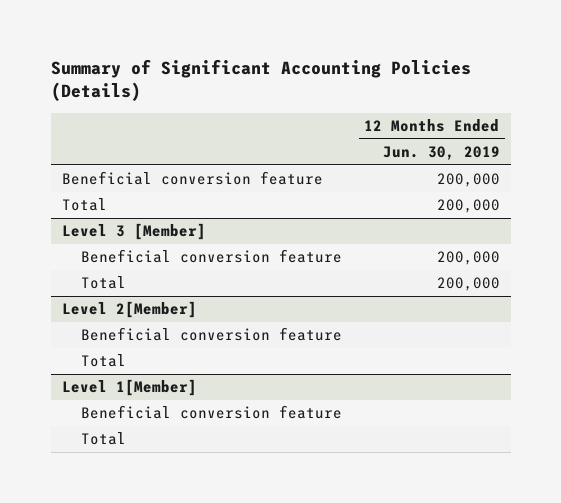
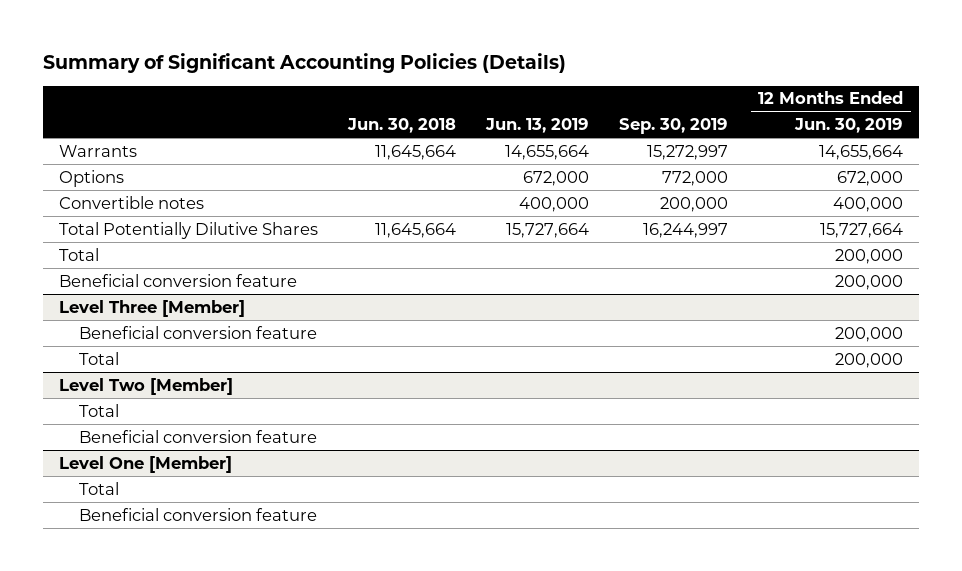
none -> [346,118,456,134] Jun. 30, 2018
none -> [484,118,589,134] Jun. 13, 2019
none -> [619,118,729,135] Sep. 30, 2019
[61,171,323,186] Beneficial conversion feature -> none
none -> [58,144,137,157] Warrants
none -> [58,169,124,187] Options
none -> [58,195,204,209] Convertible notes
none -> [58,221,318,239] Total Potentially Dilutive Shares
[61,223,206,241] Level 3 [Member] -> none
none -> [58,299,245,317] Level Three [Member]
none -> [79,325,318,339] Beneficial conversion feature
[81,327,343,342] Beneficial conversion feature -> none
[61,301,197,319] Level 2[Member] -> [58,377,233,395] Level Two [Member]
[61,379,197,397] Level 1[Member] -> none
none -> [58,455,232,473] Level One [Member]
none -> [79,507,318,521] Beneficial conversion feature

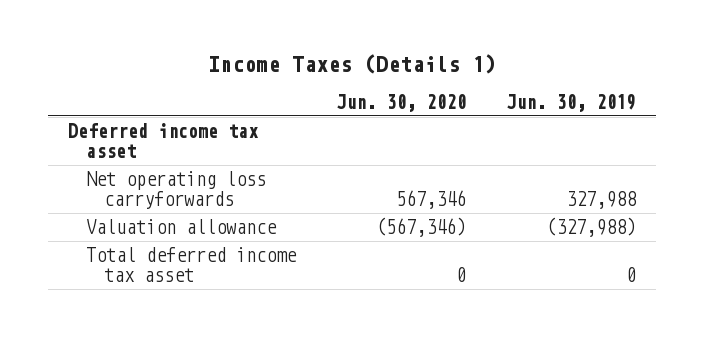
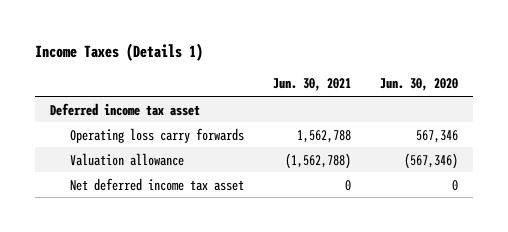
[506,93,637,112] Jun. 30, 2019 -> none
none -> [273,78,352,92] Jun. 30, 2021
[86,171,267,210] Net operating loss carryforwards -> [70,127,245,143] Operating loss carry forwards
[86,247,298,283] Total deferred income tax asset -> [70,177,245,191] Net deferred income tax asset

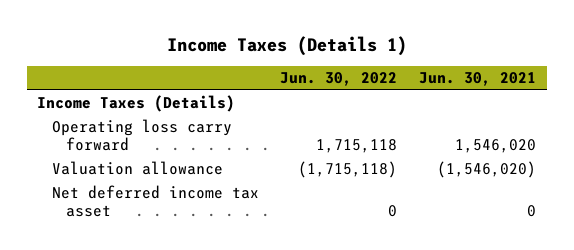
[380,78,459,92] Jun. 30, 2020 -> none
none -> [280,72,398,87] Jun. 30, 2022
[49,102,200,116] Deferred income tax asset -> none
none -> [37,95,236,113] Income Taxes (Details)
[70,127,245,143] Operating loss carry forwards -> [51,119,232,152] Operating loss carry forward
[297,129,352,143] 1,562,788 -> [455,139,537,154] 1,546,020
[285,152,352,169] (1,562,788) -> [437,161,537,179] (1,546,020)

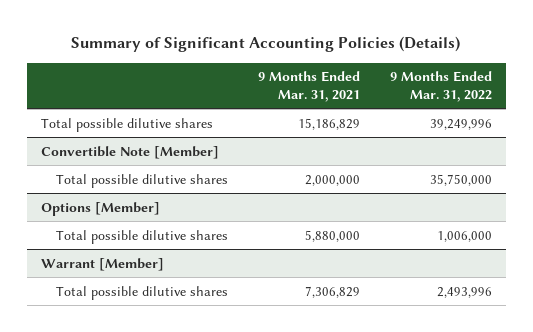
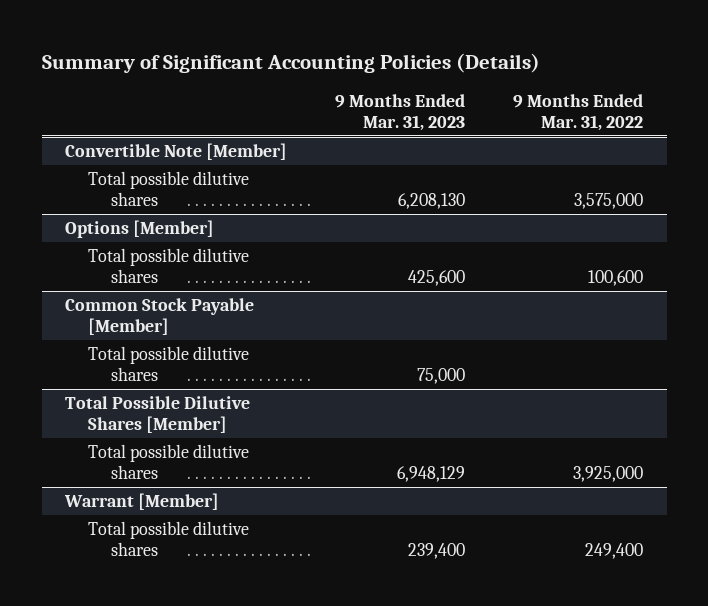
[257,71,360,102] 9 Months Ended Mar. 31, 2021 -> none
none -> [335,94,466,131] 9 Months Ended Mar. 31, 2023
[41,117,214,132] Total possible dilutive shares -> none
[429,173,492,186] 35,750,000 -> [573,192,643,209] 3,575,000
[436,230,492,242] 1,006,000 -> [587,269,643,286] 100,600
none -> [65,298,255,335] Common Stock Payable [Member]
none -> [88,346,250,381] Total possible dilutive shares
none -> [65,396,251,433] Total Possible Dilutive Shares [Member]
none -> [88,444,250,479] Total possible dilutive shares
[436,286,492,298] 2,493,996 -> [584,542,643,559] 249,400

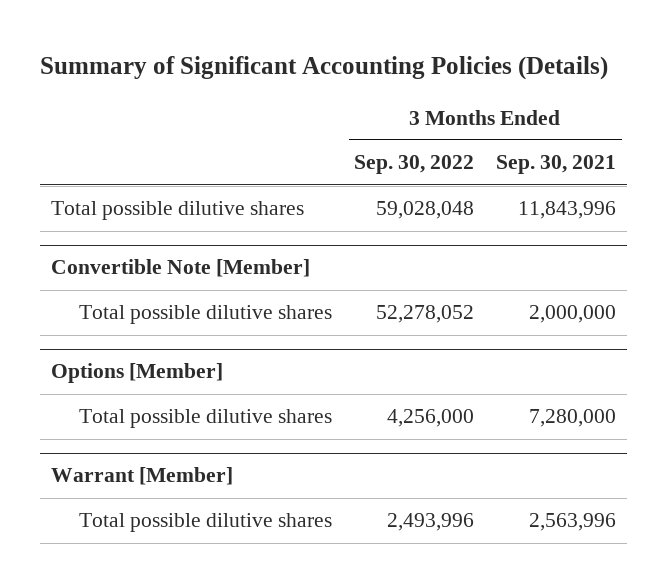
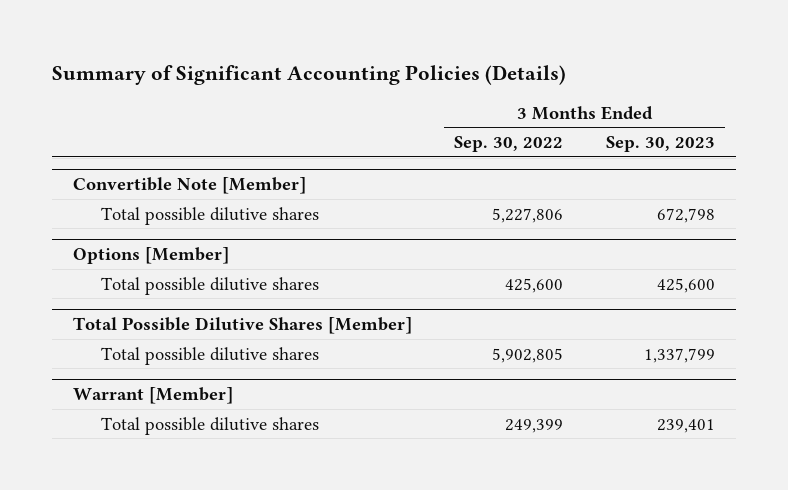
[496,155,617,175] Sep. 30, 2021 -> none
none -> [605,136,715,153] Sep. 30, 2023
[50,201,304,221] Total possible dilutive shares -> none
[376,305,475,324] 52,278,052 -> [492,207,564,223] 5,227,806
[387,409,475,428] 4,256,000 -> [505,277,564,293] 425,600
none -> [72,316,412,334] Total Possible Dilutive Shares [Member]
none -> [100,346,319,365] Total possible dilutive shares
[387,513,475,532] 2,493,996 -> [505,418,564,433] 249,399

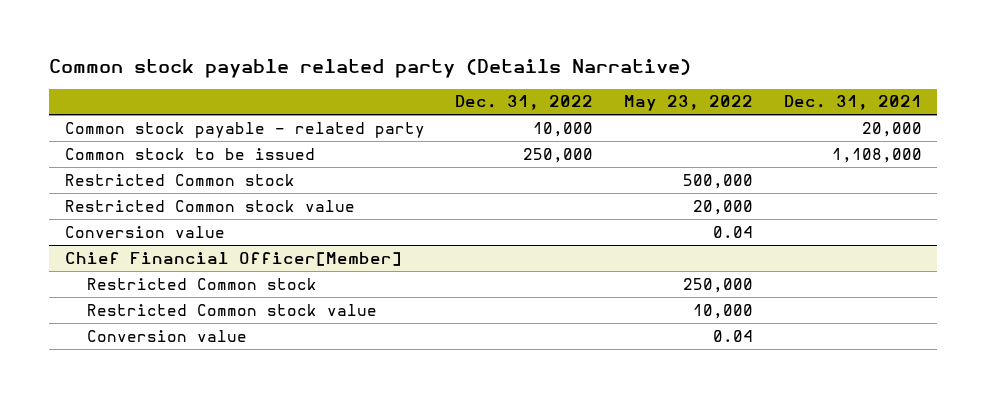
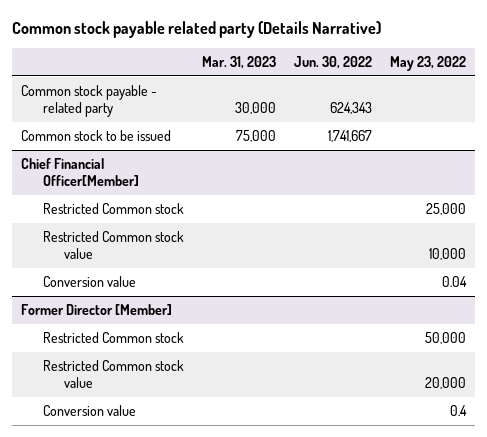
[455,95,594,111] Dec. 31, 2022 -> none
[783,95,922,111] Dec. 31, 2021 -> none
none -> [201,56,276,70] Mar. 31, 2023
none -> [294,56,373,70] Jun. 30, 2022
[64,173,295,186] Restricted Common stock -> none
[64,199,355,212] Restricted Common stock value -> none
[64,225,225,238] Conversion value -> none
[683,277,754,293] 250,000 -> [426,203,467,216] 25,000
none -> [21,304,173,316] Former Director [Member]
none -> [42,332,184,344] Restricted Common stock
none -> [42,360,184,389] Restricted Common stock value
none -> [42,405,136,417] Conversion value

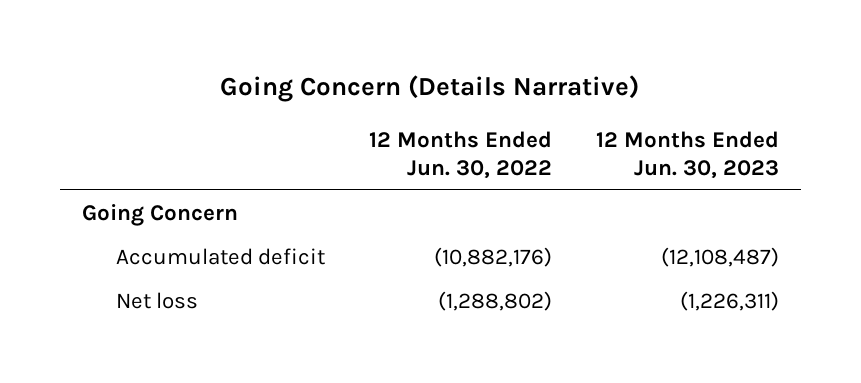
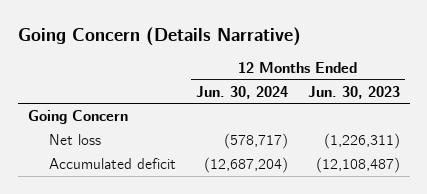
[369,131,553,179] 12 Months Ended Jun. 30, 2022 -> none
none -> [195,85,288,99] Jun. 30, 2024
[116,248,326,266] Accumulated deficit -> [48,157,176,169] Accumulated deficit

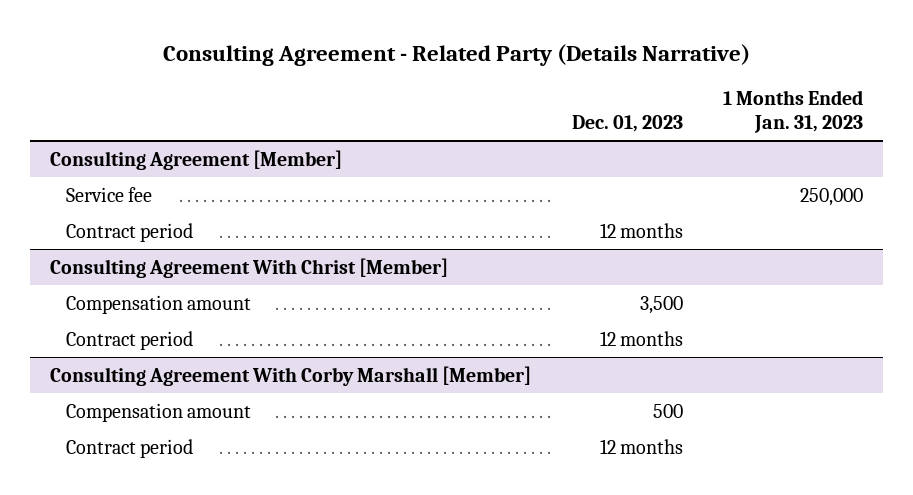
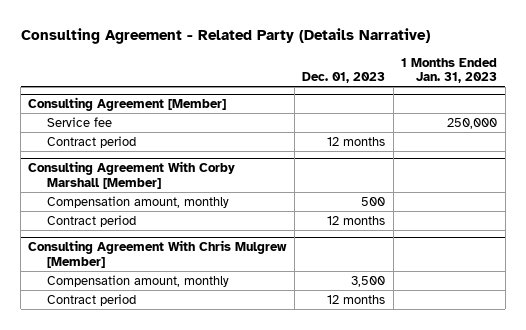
[49,257,448,278] Consulting Agreement With Christ [Member] -> none
[65,294,251,314] Compensation amount -> none
[65,330,193,350] Contract period -> none
[65,402,251,422] Compensation amount -> [46,195,229,208] Compensation amount, monthly
none -> [28,239,288,268] Consulting Agreement With Chris Mulgrew [Member]
none -> [46,274,229,287] Compensation amount, monthly
none -> [46,293,136,306] Contract period

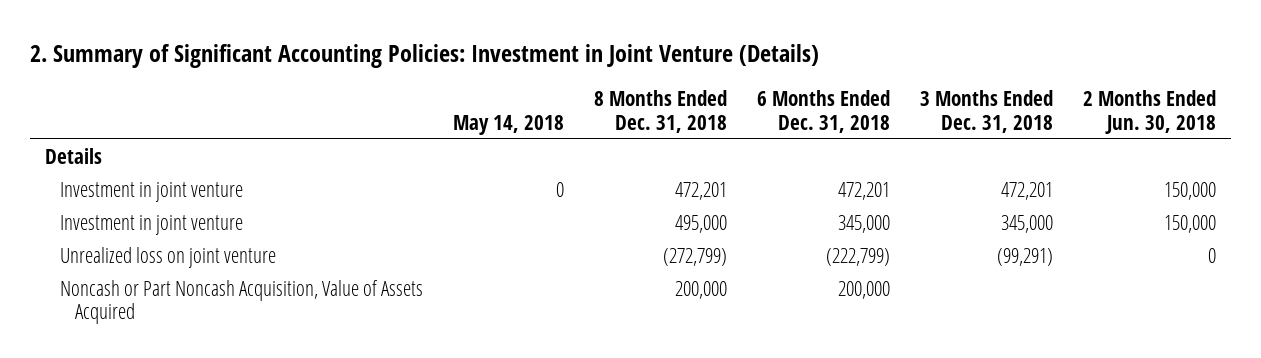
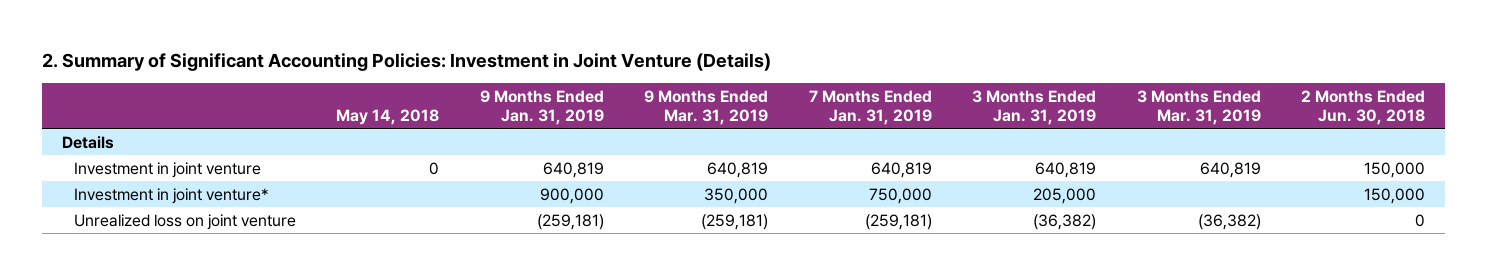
[593,89,727,133] 8 Months Ended Dec. 31, 2018 -> none
[756,89,890,133] 6 Months Ended Dec. 31, 2018 -> none
[919,89,1053,133] 3 Months Ended Dec. 31, 2018 -> none
none -> [479,90,604,125] 9 Months Ended Jan. 31, 2019
none -> [644,90,769,125] 9 Months Ended Mar. 31, 2019
none -> [808,90,932,125] 7 Months Ended Jan. 31, 2019
none -> [972,90,1097,125] 3 Months Ended Jan. 31, 2019
none -> [1136,90,1261,125] 3 Months Ended Mar. 31, 2019
[59,214,243,235] Investment in joint venture -> [73,187,269,204] Investment in joint venture*
[59,279,423,325] Noncash or Part Noncash Acquisition, Value of Assets Acquired -> none

